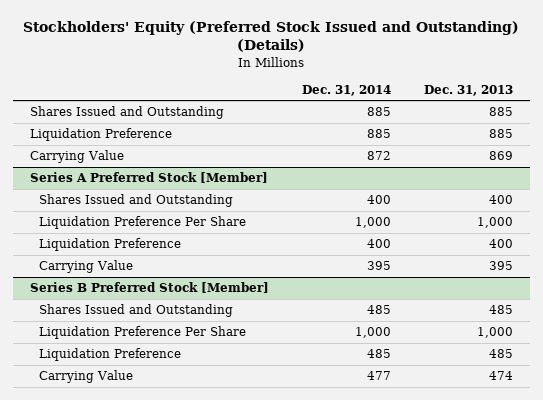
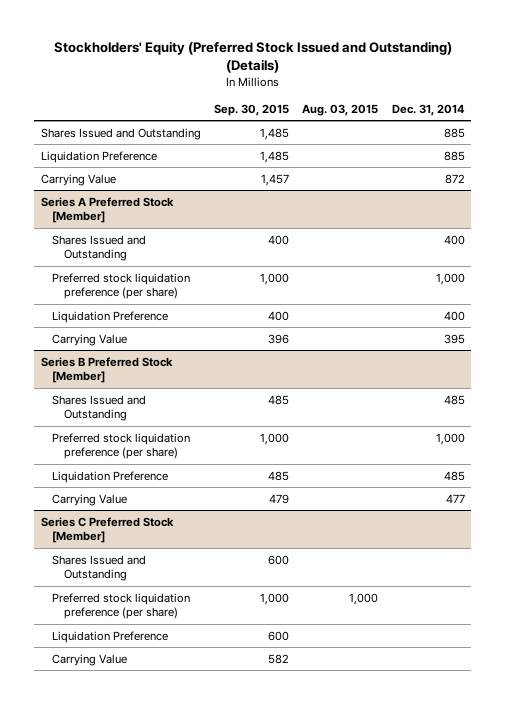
[424,84,514,96] Dec. 31, 2013 -> none
none -> [214,103,290,116] Sep. 30, 2015
none -> [302,103,379,116] Aug. 03, 2015
[38,216,246,230] Liquidation Preference Per Share -> [52,272,191,300] Preferred stock liquidation preference (per share)
[38,326,246,340] Liquidation Preference Per Share -> [52,432,191,460] Preferred stock liquidation preference (per share)
none -> [40,516,174,544] Series C Preferred Stock [Member]
none -> [52,554,147,582] Shares Issued and Outstanding
none -> [52,592,191,620] Preferred stock liquidation preference (per share)
none -> [52,630,169,643] Liquidation Preference
none -> [52,653,128,666] Carrying Value

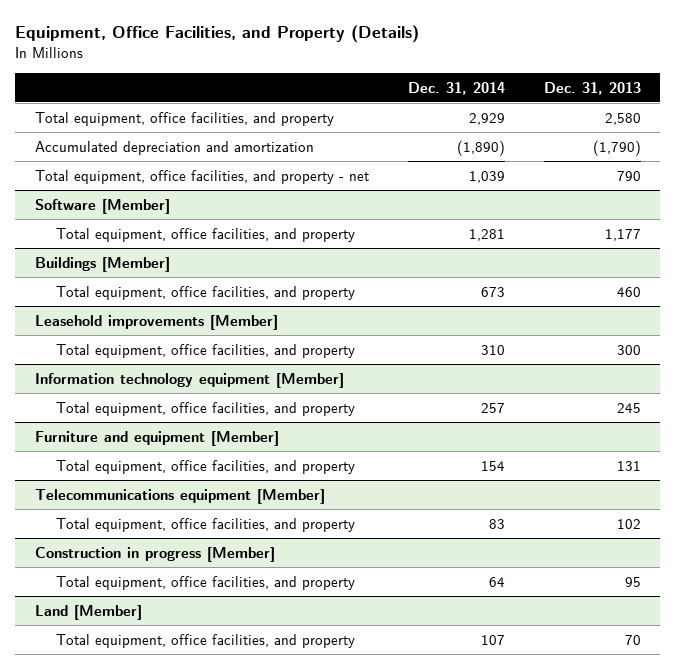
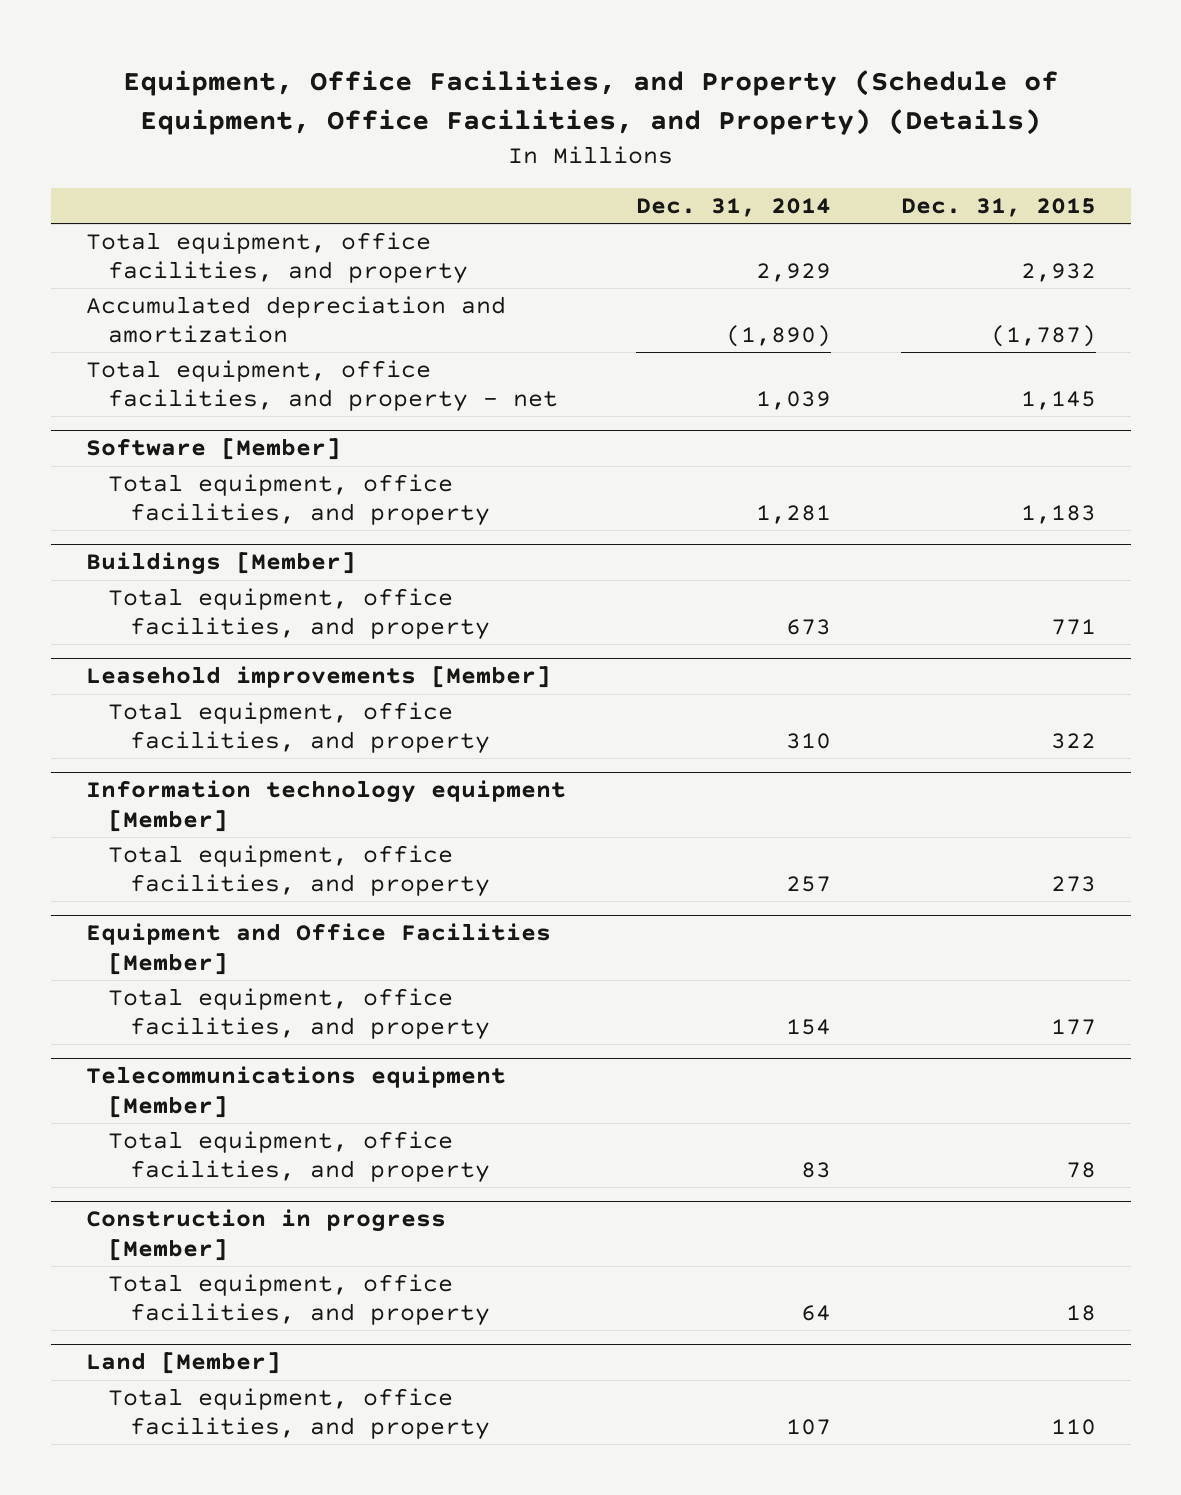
[15,25,420,44] Equipment, Office Facilities, and Property (Details) -> [122,69,1058,135] Equipment, Office Facilities, and Property (Schedule of Equipment, Office Facilities, and Property) (Details)
[543,81,641,95] Dec. 31, 2013 -> none
none -> [900,198,1096,218] Dec. 31, 2015
[34,430,279,446] Furniture and equipment [Member] -> [85,923,551,975] Equipment and Office Facilities [Member]

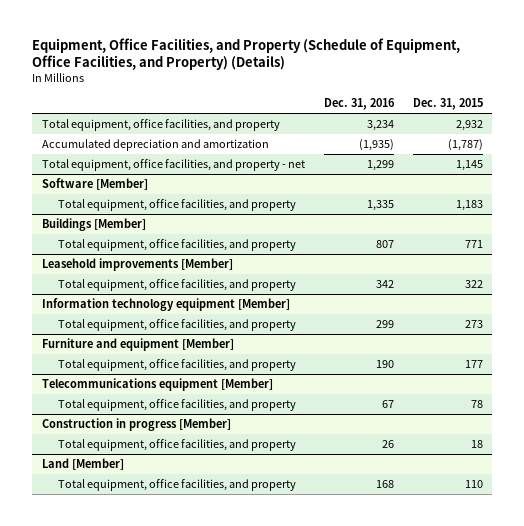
[635,198,831,218] Dec. 31, 2014 -> none
none -> [323,98,395,111] Dec. 31, 2016
[85,923,551,975] Equipment and Office Facilities [Member] -> [41,338,234,352] Furniture and equipment [Member]

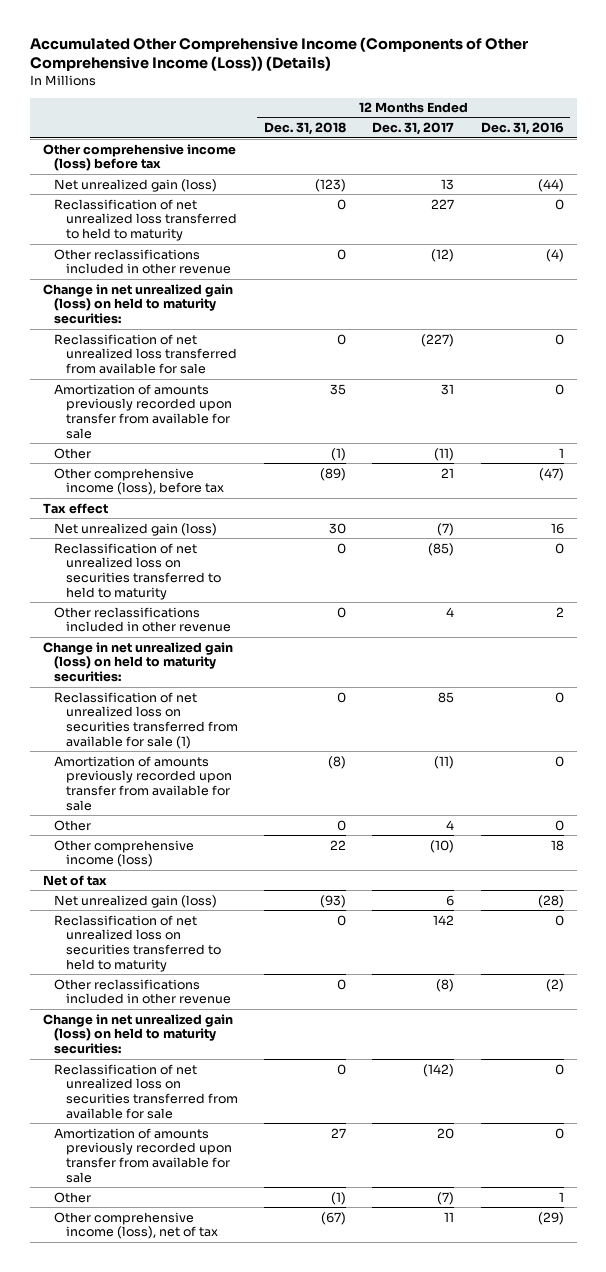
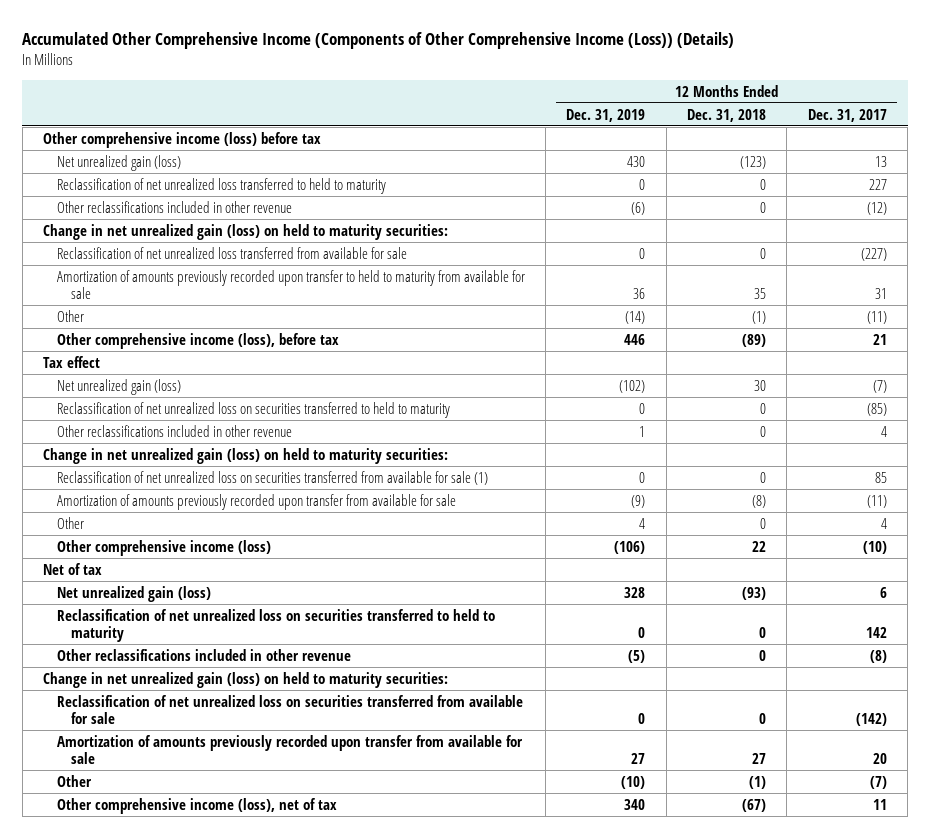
[480,122,564,136] Dec. 31, 2016 -> none
none -> [566,108,646,122] Dec. 31, 2019
[54,383,232,439] Amortization of amounts previously recorded upon transfer from available for sale -> [56,269,525,299] Amortization of amounts previously recorded upon transfer to held to maturity from available for sale

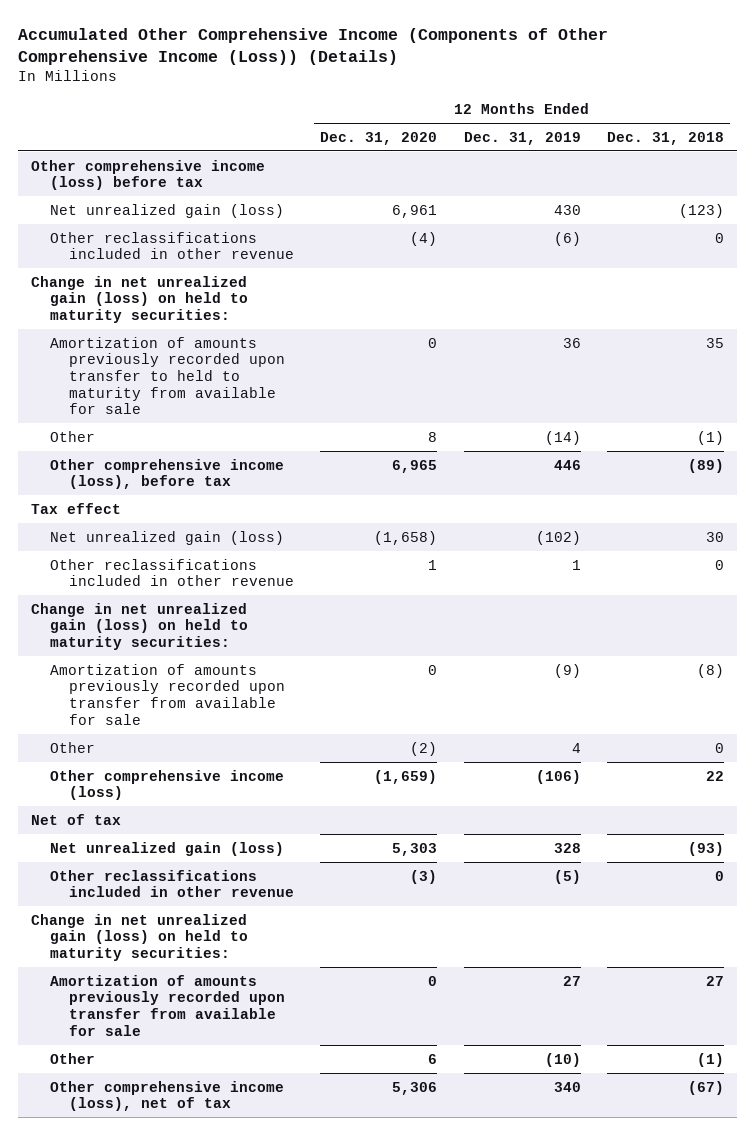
[807,108,887,122] Dec. 31, 2017 -> none
none -> [320,131,438,145] Dec. 31, 2020
[56,177,386,194] Reclassification of net unrealized loss transferred to held to maturity -> none
[56,246,407,259] Reclassification of net unrealized loss transferred from available for sale -> none
[56,401,450,418] Reclassification of net unrealized loss on securities transferred to held to maturity -> none
[56,470,488,485] Reclassification of net unrealized loss on securities transferred from available for sale (1) -> none
[56,608,495,642] Reclassification of net unrealized loss on securities transferred to held to maturity -> none
[56,694,523,724] Reclassification of net unrealized loss on securities transferred from available for sale -> none

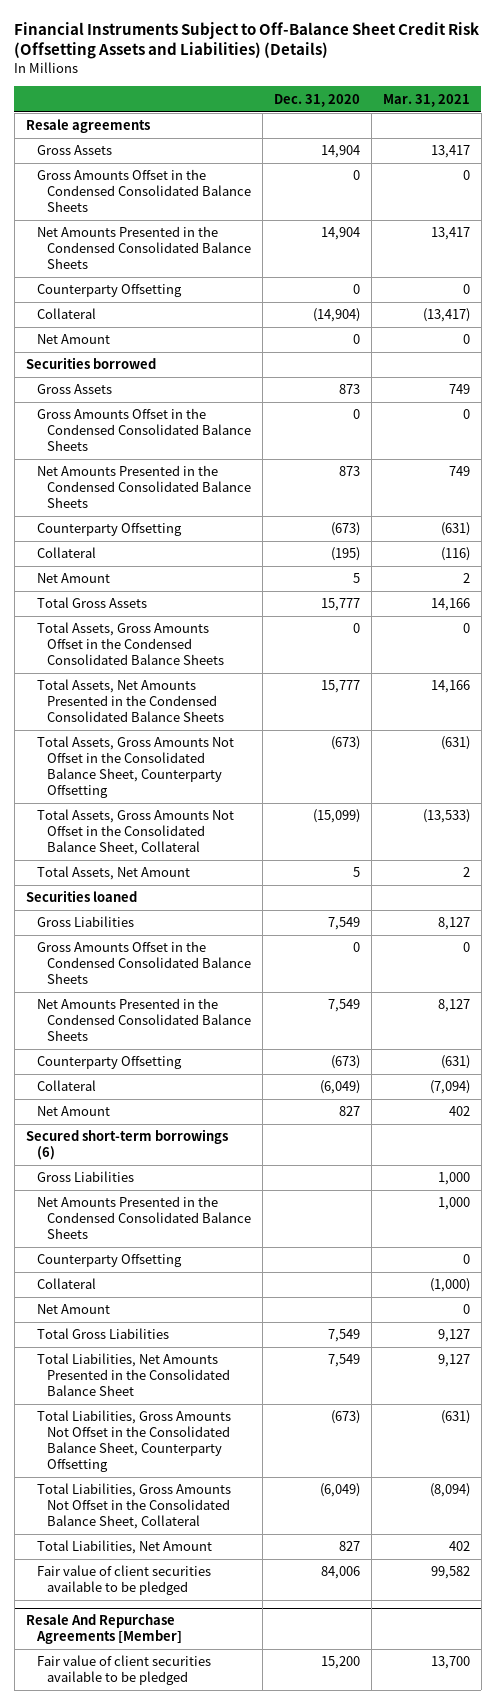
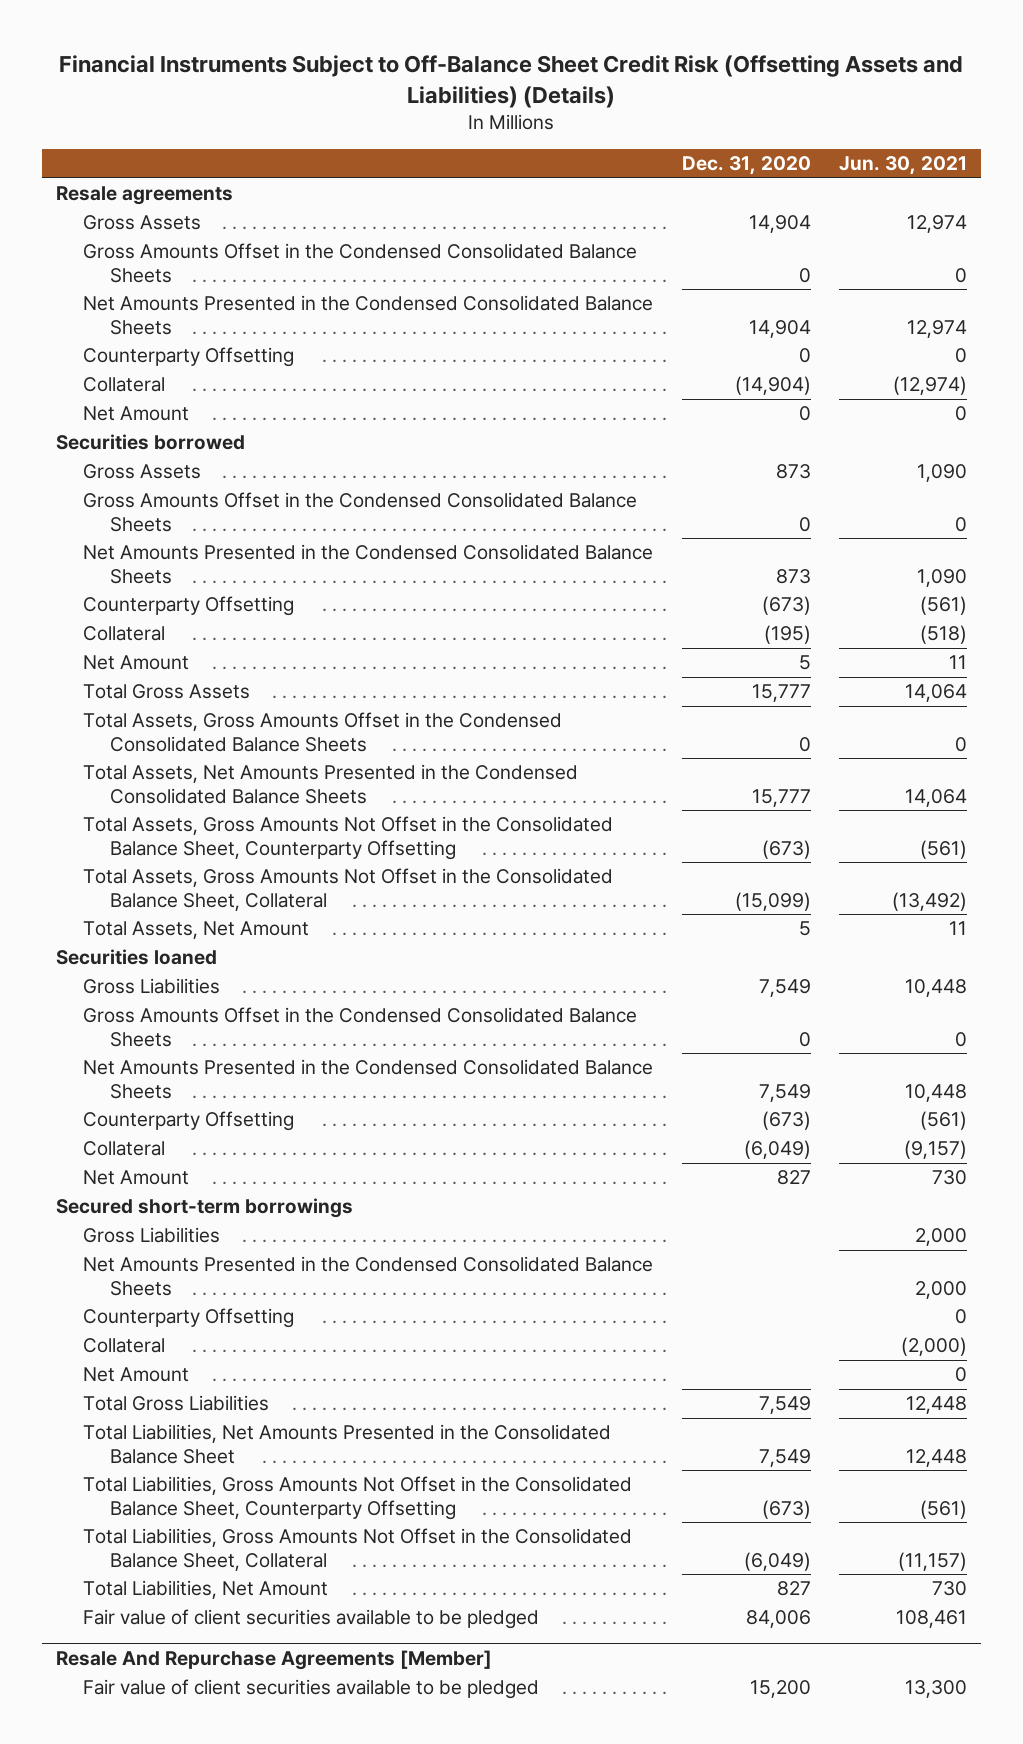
[382,93,470,107] Mar. 31, 2021 -> none
none -> [838,156,967,176] Jun. 30, 2021
[25,1129,228,1161] Secured short-term borrowings (6) -> [55,1198,353,1219] Secured short-term borrowings

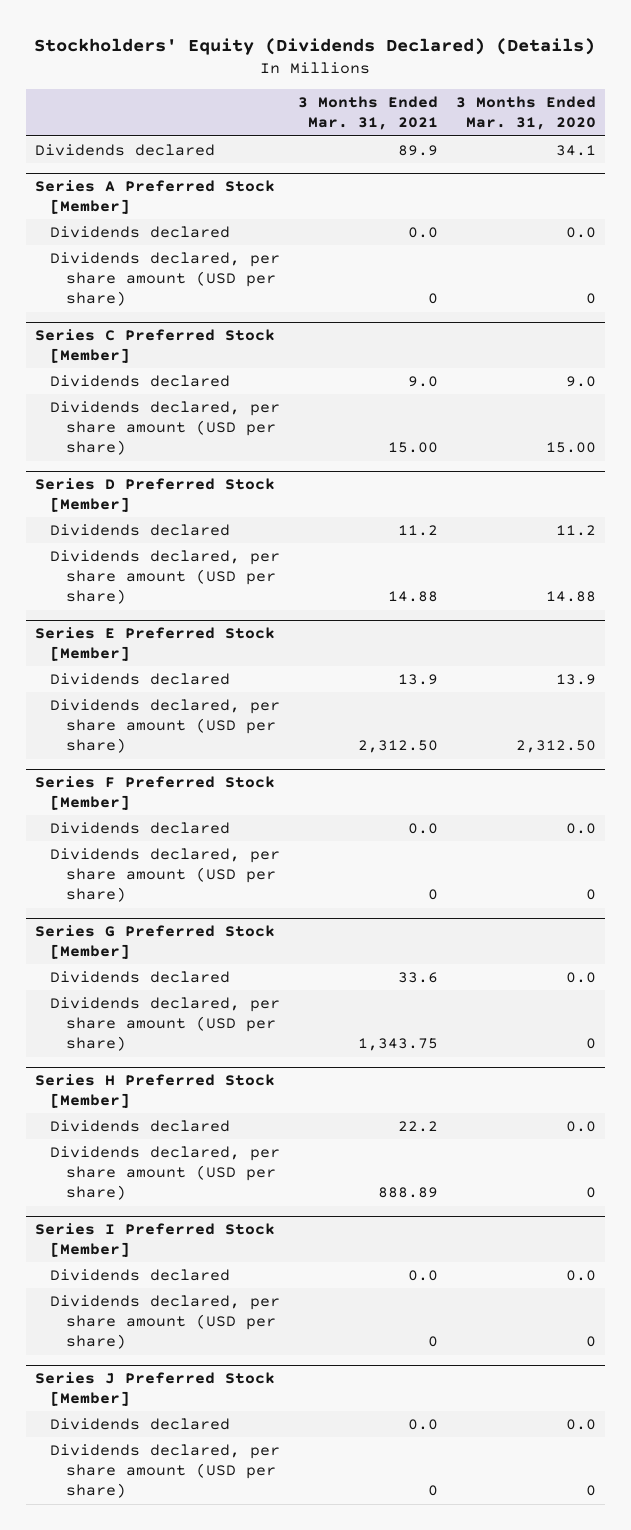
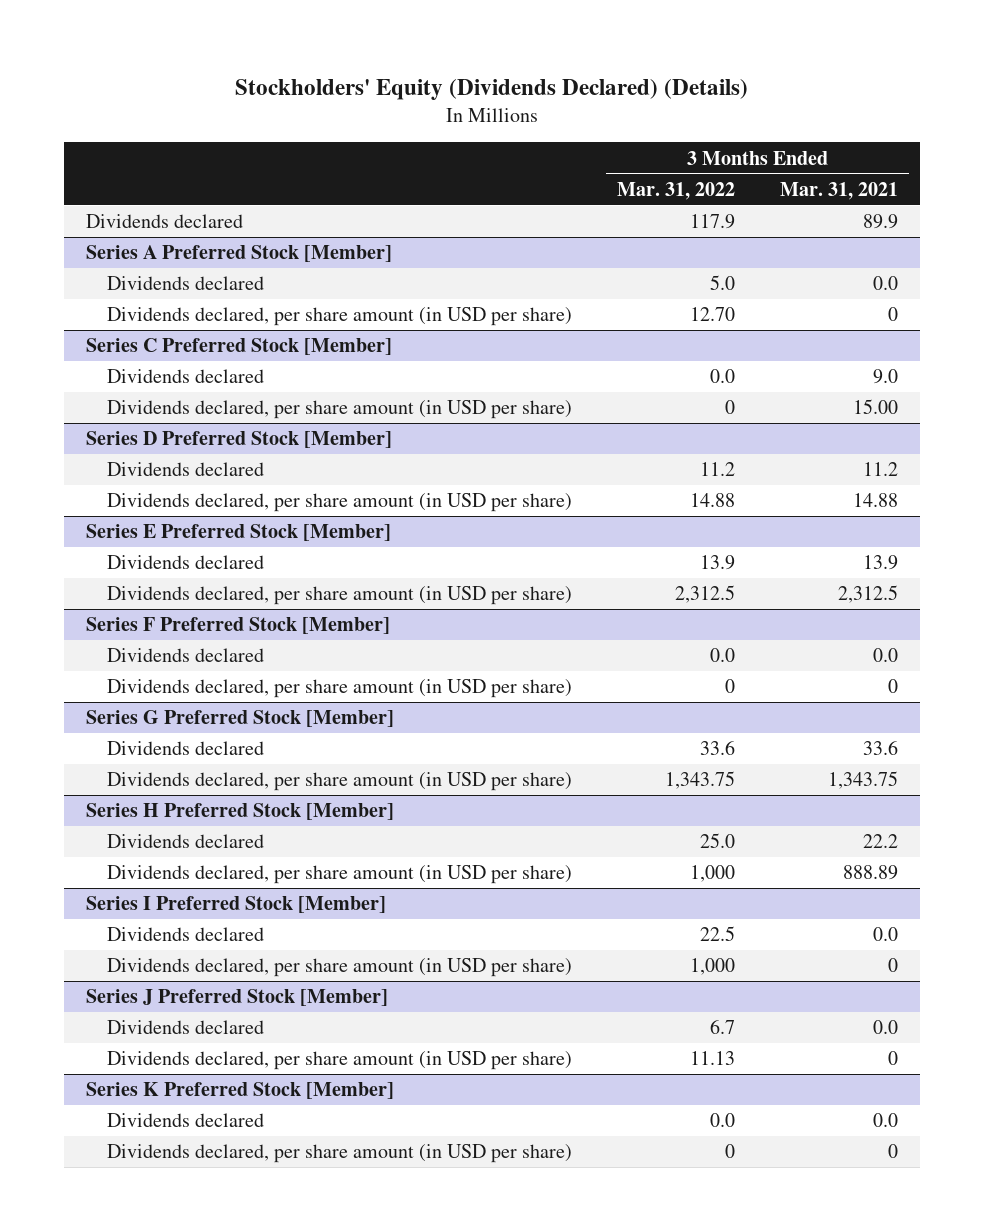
[456,96,597,131] 3 Months Ended Mar. 31, 2020 -> none
none -> [617,181,736,200] Mar. 31, 2022
[50,251,281,307] Dividends declared, per share amount (USD per share) -> [107,307,573,327] Dividends declared, per share amount (in USD per share)
[50,400,281,456] Dividends declared, per share amount (USD per share) -> [107,400,573,420] Dividends declared, per share amount (in USD per share)
[50,549,281,605] Dividends declared, per share amount (USD per share) -> [107,493,573,513] Dividends declared, per share amount (in USD per share)
[50,698,281,754] Dividends declared, per share amount (USD per share) -> [107,586,573,606] Dividends declared, per share amount (in USD per share)
[358,740,439,754] 2,312.50 -> [837,585,898,604] 2,312.5
[50,847,281,903] Dividends declared, per share amount (USD per share) -> [107,679,573,699] Dividends declared, per share amount (in USD per share)
[50,996,281,1052] Dividends declared, per share amount (USD per share) -> [107,772,573,792] Dividends declared, per share amount (in USD per share)
[50,1145,281,1201] Dividends declared, per share amount (USD per share) -> [107,865,573,885] Dividends declared, per share amount (in USD per share)
[50,1294,281,1350] Dividends declared, per share amount (USD per share) -> [107,958,573,978] Dividends declared, per share amount (in USD per share)
[50,1443,281,1499] Dividends declared, per share amount (USD per share) -> [107,1051,573,1071] Dividends declared, per share amount (in USD per share)
none -> [86,1082,395,1100] Series K Preferred Stock [Member]
none -> [107,1113,265,1128] Dividends declared
none -> [107,1144,573,1164] Dividends declared, per share amount (in USD per share)

